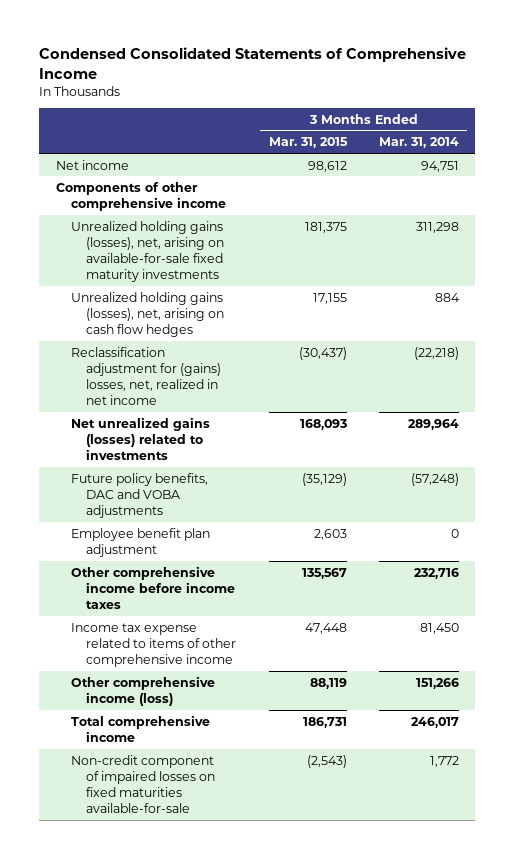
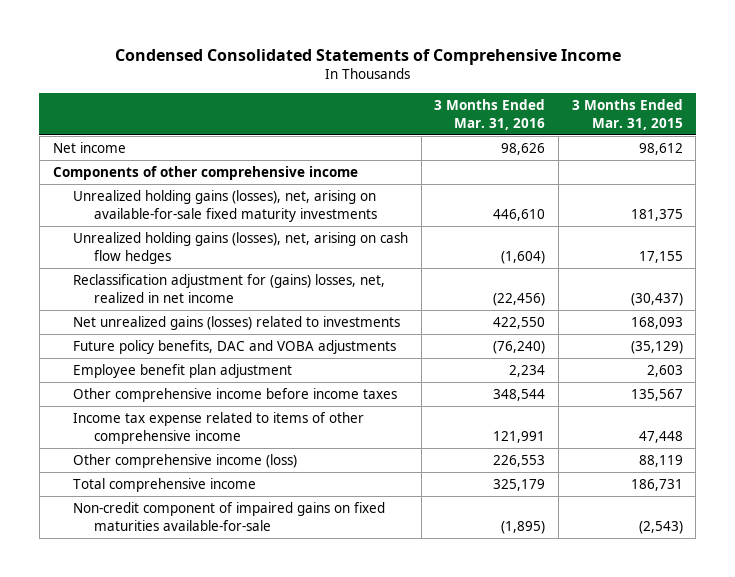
[378,137,459,149] Mar. 31, 2014 -> none
none -> [434,99,546,130] 3 Months Ended Mar. 31, 2016
[70,754,216,814] Non-credit component of impaired losses on fixed maturities available-for-sale -> [73,502,386,531] Non-credit component of impaired gains on fixed maturities available-for-sale

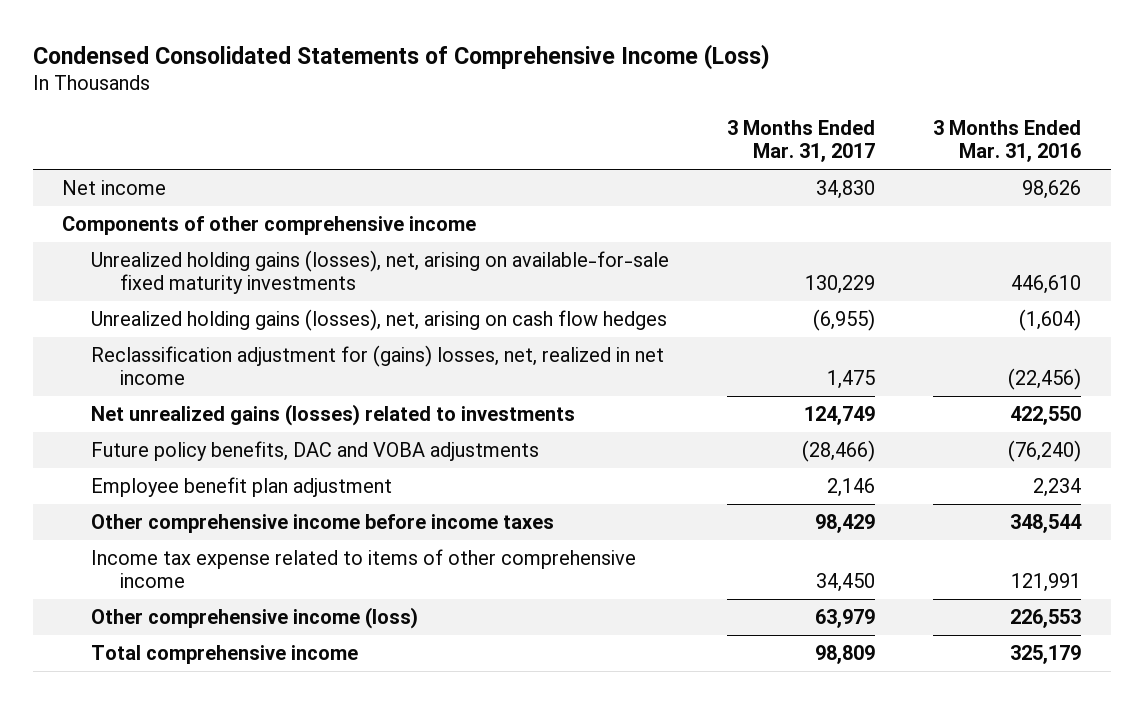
[114,48,621,65] Condensed Consolidated Statements of Comprehensive Income -> [32,43,770,70] Condensed Consolidated Statements of Comprehensive Income (Loss)
[571,99,683,130] 3 Months Ended Mar. 31, 2015 -> none
none -> [727,119,876,163] 3 Months Ended Mar. 31, 2017
[73,502,386,531] Non-credit component of impaired gains on fixed maturities available-for-sale -> none

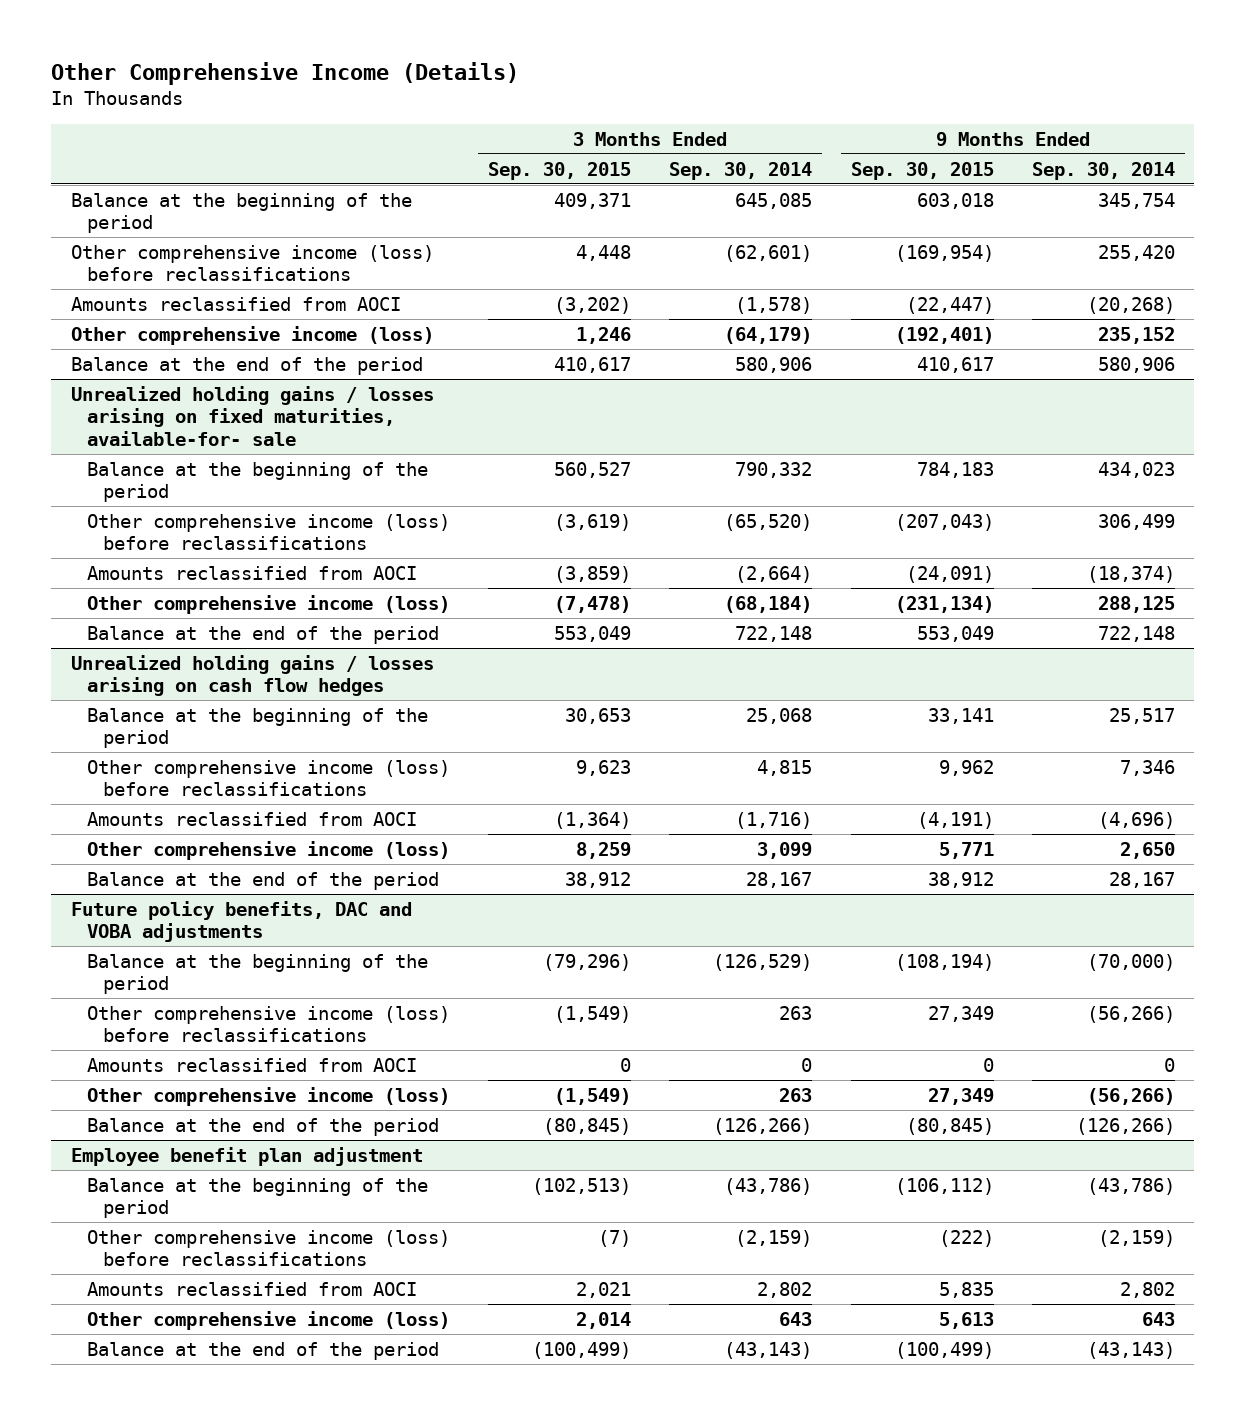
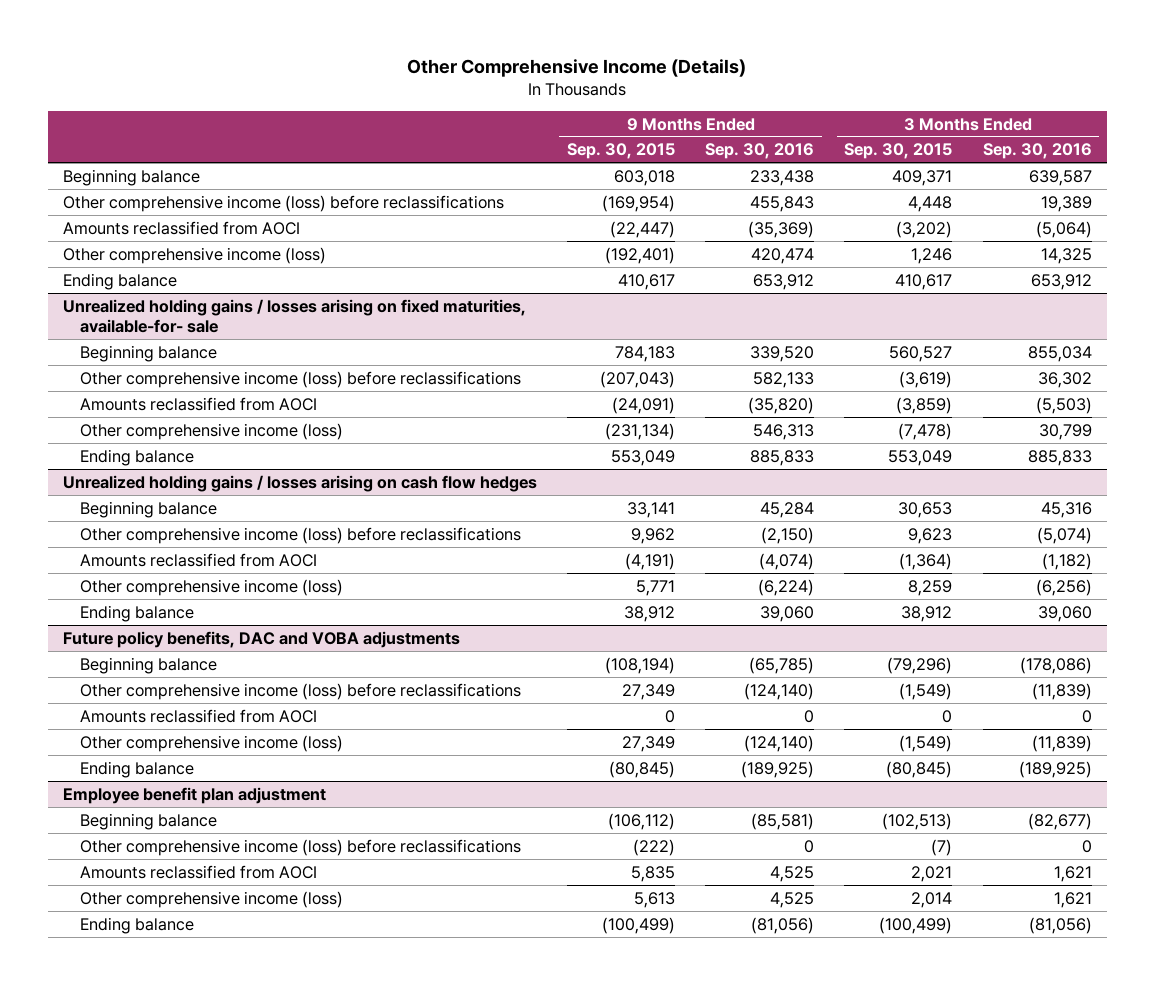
[669,161,813,180] Sep. 30, 2014 -> none
[1032,161,1176,180] Sep. 30, 2014 -> none
none -> [705,143,815,160] Sep. 30, 2016
none -> [982,143,1092,160] Sep. 30, 2016
[70,192,412,234] Balance at the beginning of the period -> [62,168,200,186] Beginning balance
[70,356,423,375] Balance at the end of the period -> [62,272,177,290] Ending balance
[86,461,428,503] Balance at the beginning of the period -> [80,344,218,362] Beginning balance
[86,625,439,644] Balance at the end of the period -> [80,448,195,466] Ending balance
[86,707,428,749] Balance at the beginning of the period -> [80,500,218,518] Beginning balance
[86,871,439,890] Balance at the end of the period -> [80,604,195,622] Ending balance
[86,953,428,995] Balance at the beginning of the period -> [80,656,218,674] Beginning balance
[86,1117,439,1136] Balance at the end of the period -> [80,760,195,778] Ending balance
[86,1177,428,1219] Balance at the beginning of the period -> [80,812,218,830] Beginning balance
[86,1341,439,1360] Balance at the end of the period -> [80,916,195,934] Ending balance

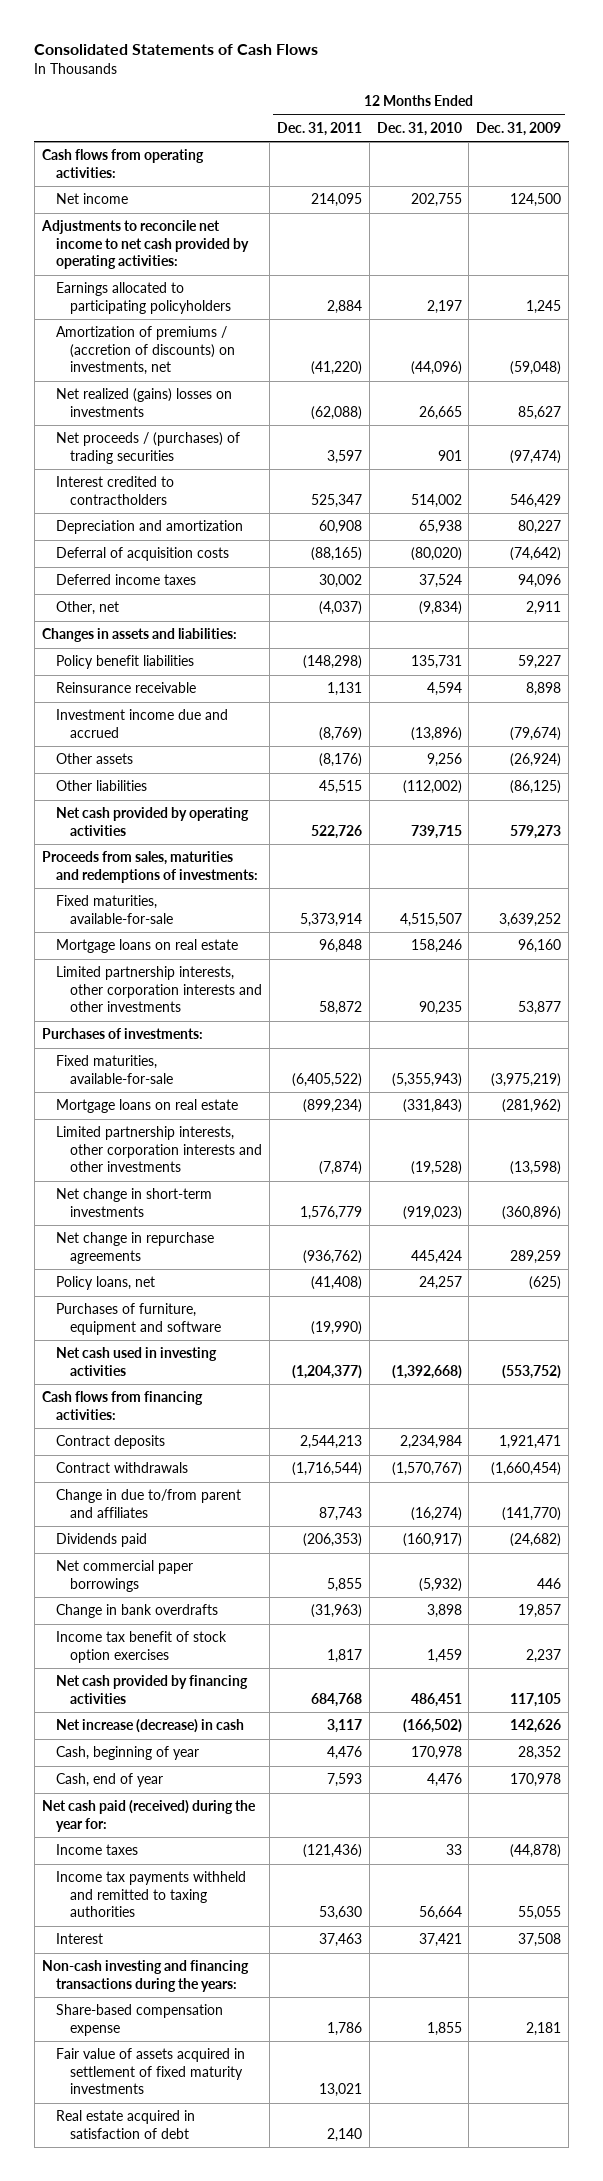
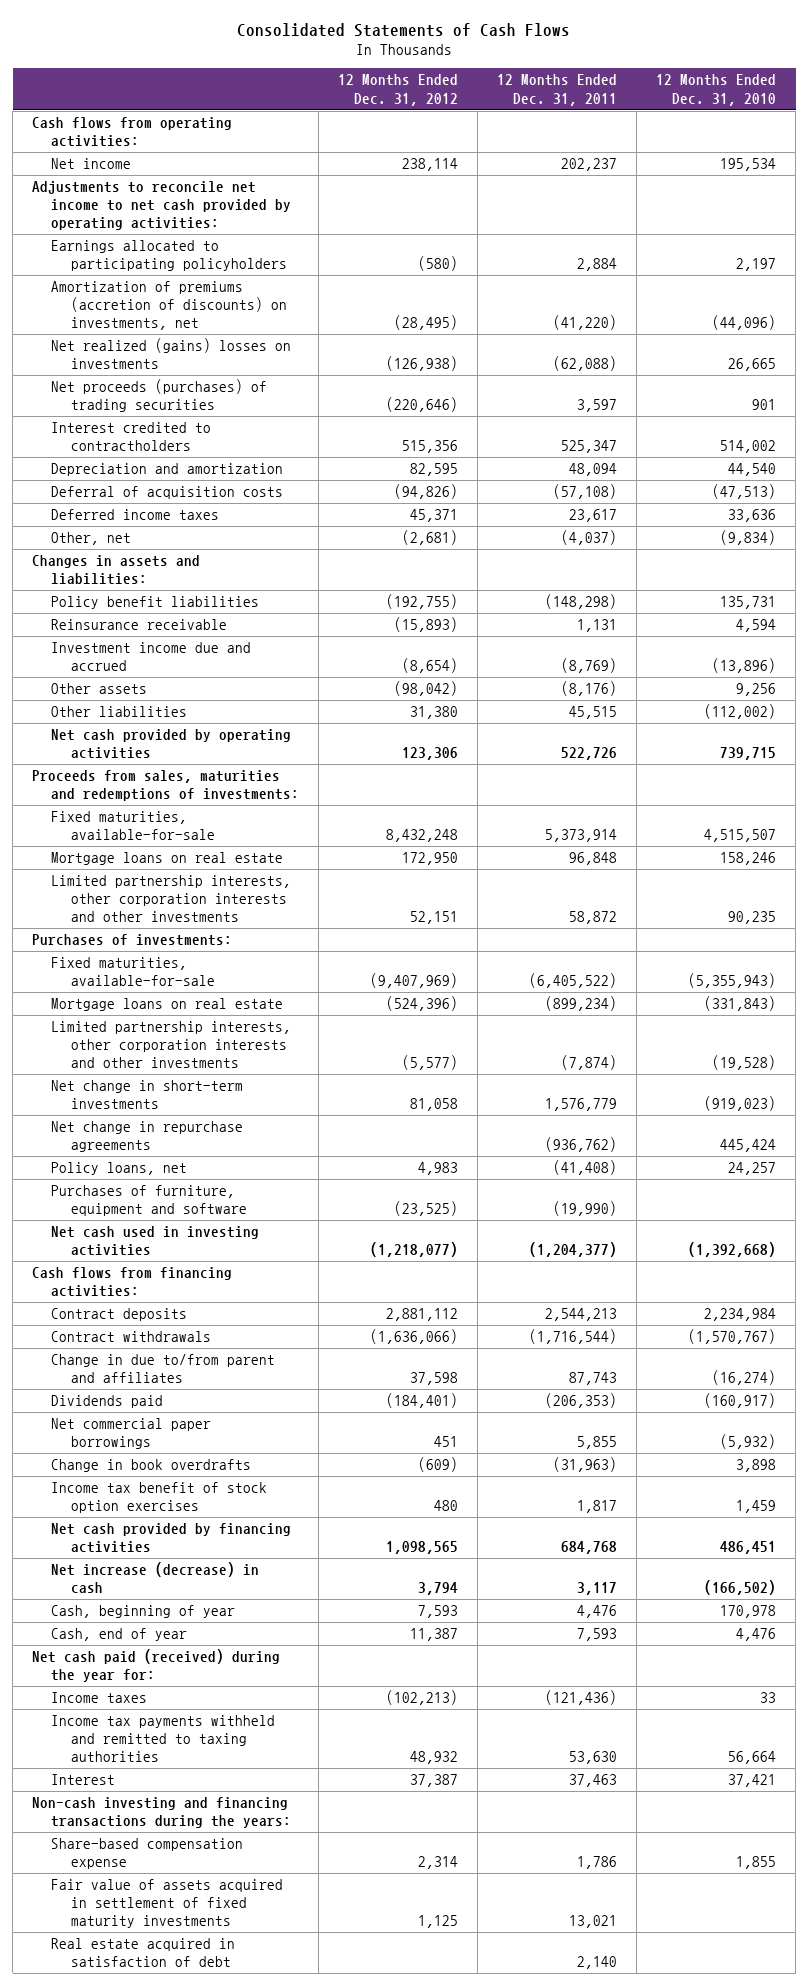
[476,121,562,136] Dec. 31, 2009 -> none
none -> [338,74,459,106] 12 Months Ended Dec. 31, 2012
[310,193,362,208] 214,095 -> [561,158,618,172] 202,237
[410,193,462,208] 202,755 -> [720,158,777,172] 195,534
[55,326,236,376] Amortization of premiums / (accretion of discounts) on investments, net -> [51,281,287,331] Amortization of premiums (accretion of discounts) on investments, net
[55,432,240,464] Net proceeds / (purchases) of trading securities -> [51,379,268,413] Net proceeds (purchases) of trading securities
[318,520,362,535] 60,908 -> [569,463,618,477] 48,094
[418,520,462,535] 65,938 -> [728,463,777,477] 44,540
[310,547,362,562] (88,165) -> [553,484,618,500] (57,108)
[410,547,462,562] (80,020) -> [712,484,777,500] (47,513)
[318,574,362,589] 30,002 -> [569,509,618,523] 23,617
[418,574,462,589] 37,524 -> [728,509,777,523] 33,636
[55,1604,218,1619] Change in bank overdrafts -> [51,1459,252,1473] Change in book overdrafts

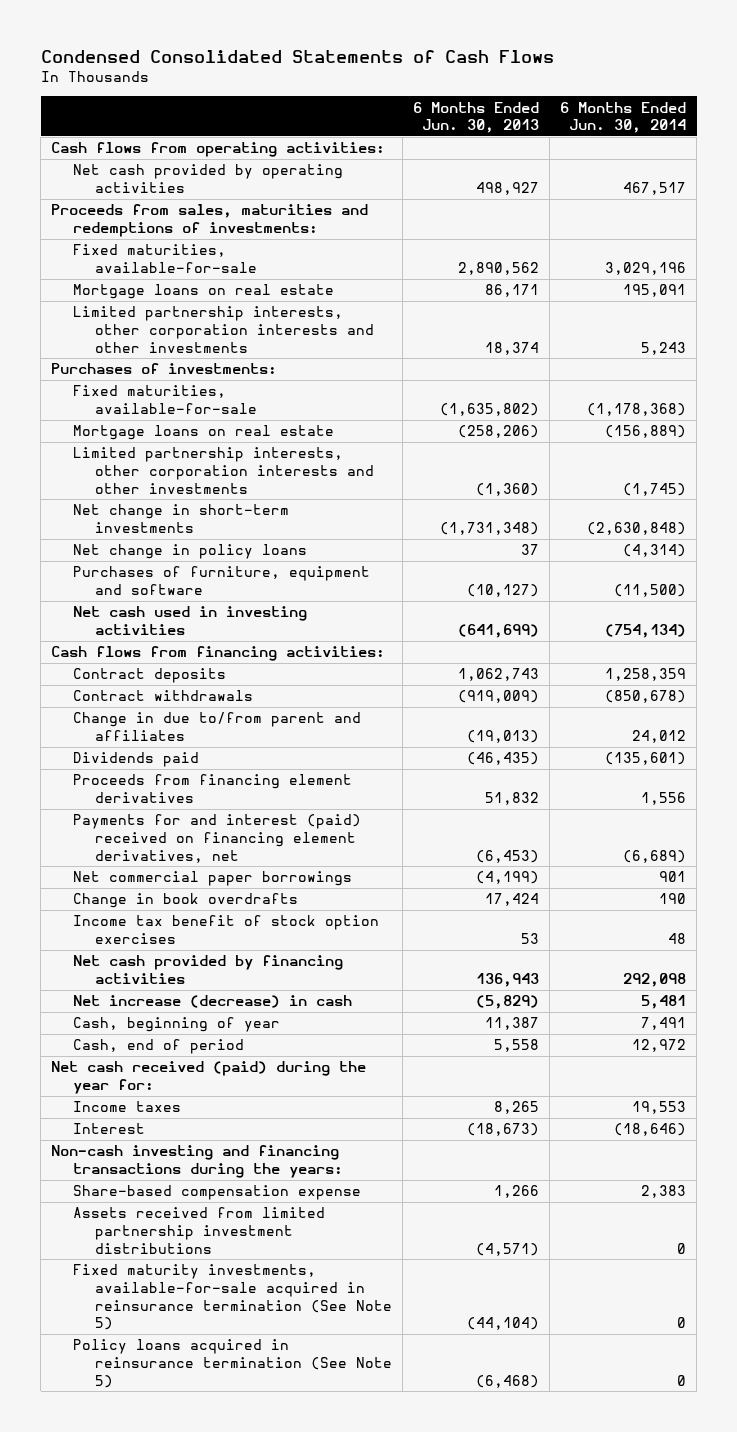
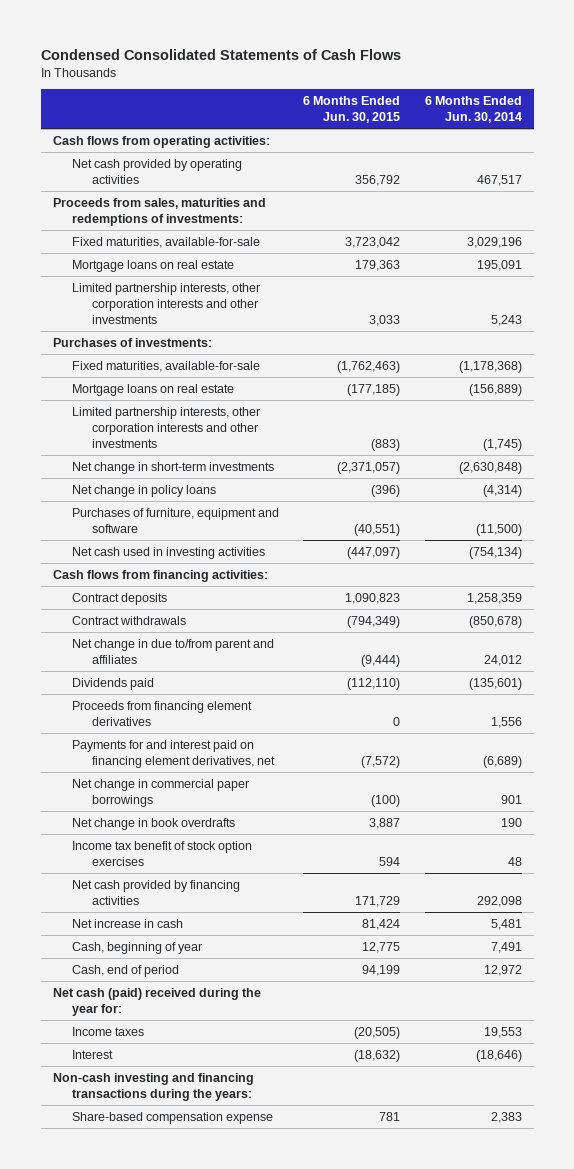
[412,101,539,134] 6 Months Ended Jun. 30, 2013 -> none
none -> [303,96,401,124] 6 Months Ended Jun. 30, 2015
[73,712,362,741] Change in due to/from parent and affiliates -> [72,638,275,664] Net change in due to/from parent and affiliates
[73,814,362,863] Payments for and interest (paid) received on financing element derivatives, net -> [72,739,276,768] Payments for and interest paid on financing element derivatives, net
[73,871,353,887] Net commercial paper borrowings -> [72,778,250,807] Net change in commercial paper borrowings
[73,893,299,909] Change in book overdrafts -> [72,817,236,830] Net change in book overdrafts
[73,995,353,1009] Net increase (decrease) in cash -> [72,918,184,928] Net increase in cash
[51,1061,367,1094] Net cash received (paid) during the year for: -> [52,987,261,1016] Net cash (paid) received during the year for:
[73,1207,326,1254] Assets received from limited partnership investment distributions -> none
[73,1264,392,1331] Fixed maturity investments, available-for-sale acquired in reinsurance termination (See Note 5) -> none
[73,1339,392,1388] Policy loans acquired in reinsurance termination (See Note 5) -> none

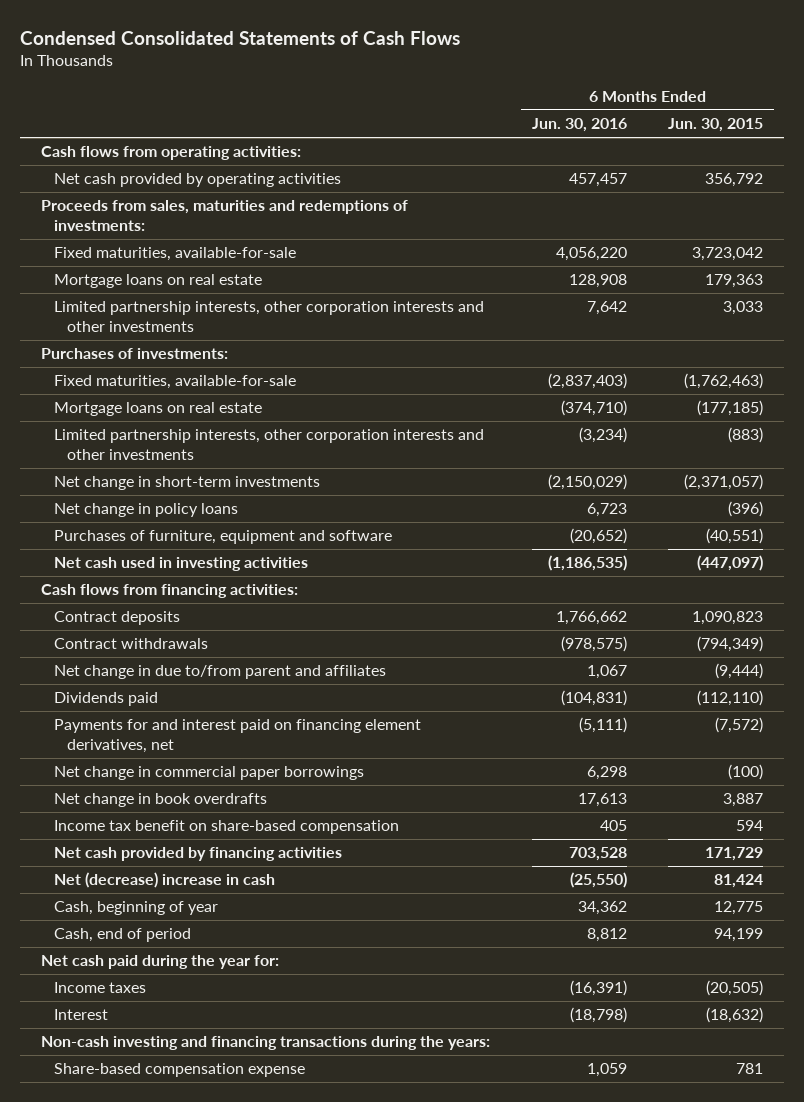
[424,96,522,124] 6 Months Ended Jun. 30, 2014 -> none
none -> [531,118,627,133] Jun. 30, 2016
[72,700,253,726] Proceeds from financing element derivatives -> none
[72,840,253,866] Income tax benefit of stock option exercises -> [53,820,399,835] Income tax benefit on share-based compensation
[72,918,184,928] Net increase in cash -> [53,872,275,889] Net (decrease) increase in cash
[52,987,261,1016] Net cash (paid) received during the year for: -> [40,955,279,970] Net cash paid during the year for:

